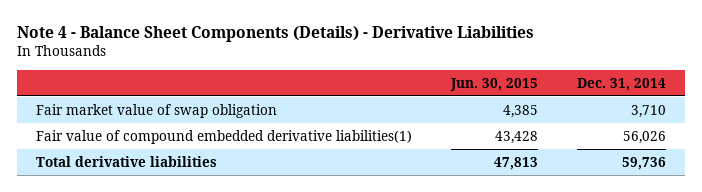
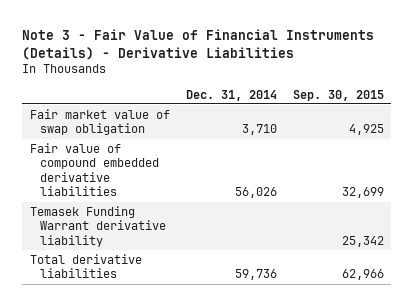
[16,25,534,42] Note 4 - Balance Sheet Components (Details) - Derivative Liabilities -> [22,28,375,60] Note 3 - Fair Value of Financial Instruments (Details) - Derivative Liabilities
[449,77,538,91] Jun. 30, 2015 -> none
none -> [292,89,384,101] Sep. 30, 2015
[36,129,413,144] Fair value of compound embedded derivative liabilities(1) -> [29,142,159,197] Fair value of compound embedded derivative liabilities
none -> [29,205,166,247] Temasek Funding Warrant derivative liability

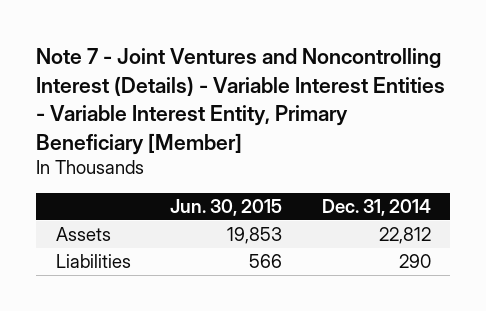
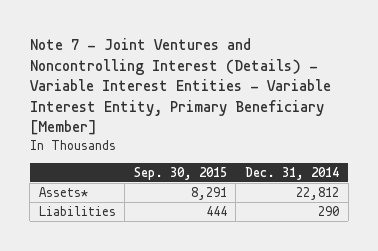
[170,198,283,216] Jun. 30, 2015 -> none
none -> [133,166,227,180] Sep. 30, 2015
[55,227,111,242] Assets -> [38,186,88,197] Assets*

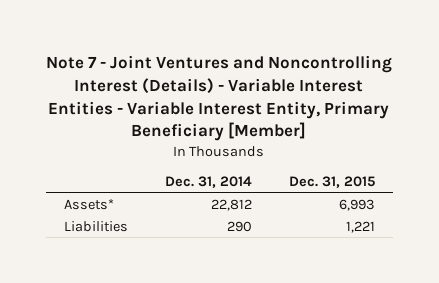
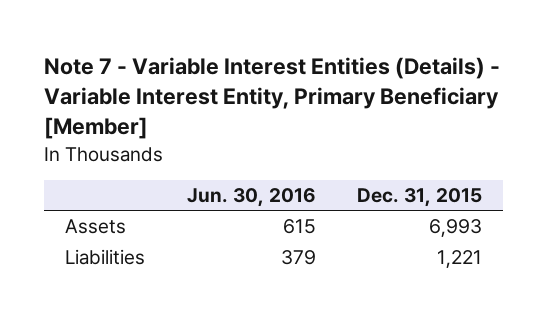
[46,55,393,142] Note 7 - Joint Ventures and Noncontrolling Interest (Details) - Variable Interest Entities - Variable Interest Entity, Primary Beneficiary [Member] -> [44,57,501,140] Note 7 - Variable Interest Entities (Details) - Variable Interest Entity, Primary Beneficiary [Member]
[164,176,252,189] Dec. 31, 2014 -> none
none -> [186,188,316,208] Jun. 30, 2016
[64,198,115,210] Assets* -> [65,219,127,235] Assets

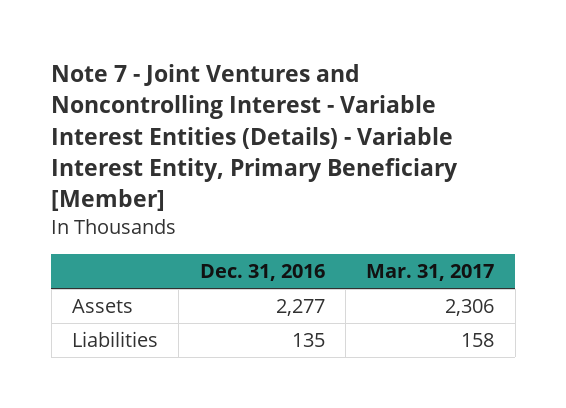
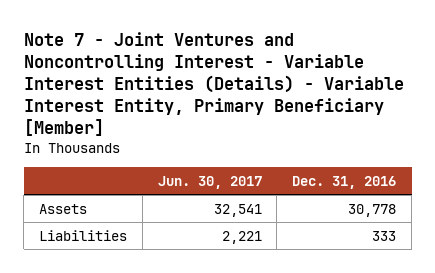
[366,264,495,282] Mar. 31, 2017 -> none
none -> [157,175,262,189] Jun. 30, 2017
[275,299,325,317] 2,277 -> [348,203,397,217] 30,778
[291,333,325,348] 135 -> [372,230,397,241] 333

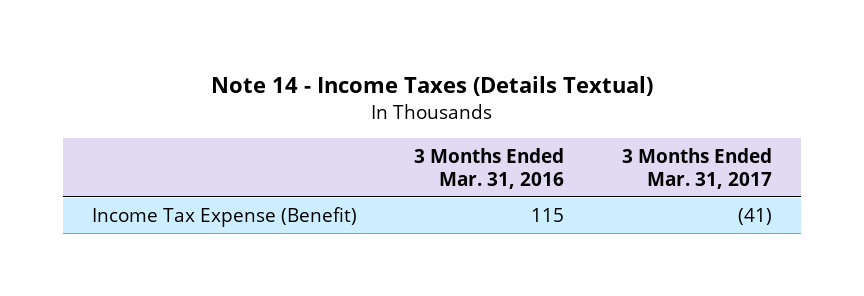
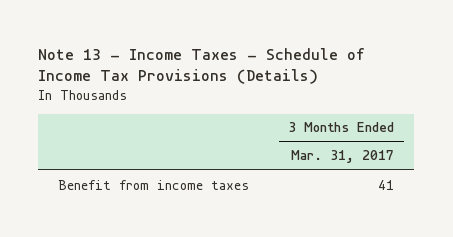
[210,76,653,97] Note 14 - Income Taxes (Details Textual) -> [38,47,366,85] Note 13 - Income Taxes - Schedule of Income Tax Provisions (Details)
[414,147,565,189] 3 Months Ended Mar. 31, 2016 -> none
[92,207,358,228] Income Tax Expense (Benefit) -> [58,179,250,190] Benefit from income taxes
[737,208,772,226] (41) -> [378,179,395,190] 41

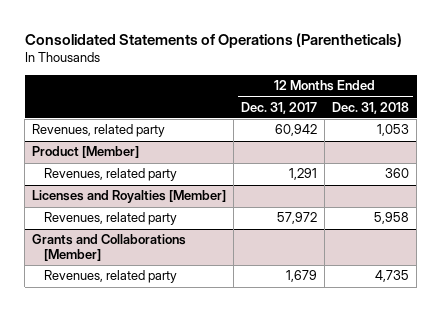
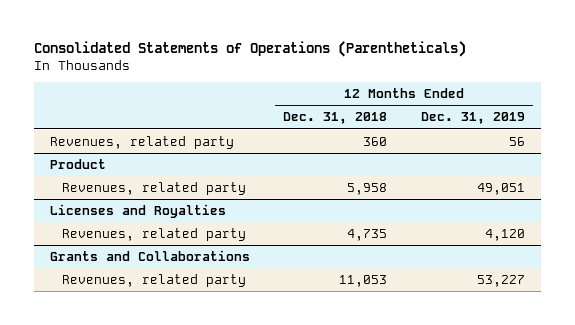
[241,101,318,114] Dec. 31, 2017 -> none
none -> [420,112,525,125] Dec. 31, 2019
[32,124,166,138] Revenues, related party -> none
[32,146,140,159] Product [Member] -> none
[32,190,227,204] Licenses and Royalties [Member] -> none
none -> [50,159,107,170] Product
[32,234,187,262] Grants and Collaborations [Member] -> none
none -> [50,204,227,219] Licenses and Royalties
none -> [50,250,251,262] Grants and Collaborations
none -> [61,274,246,288] Revenues, related party

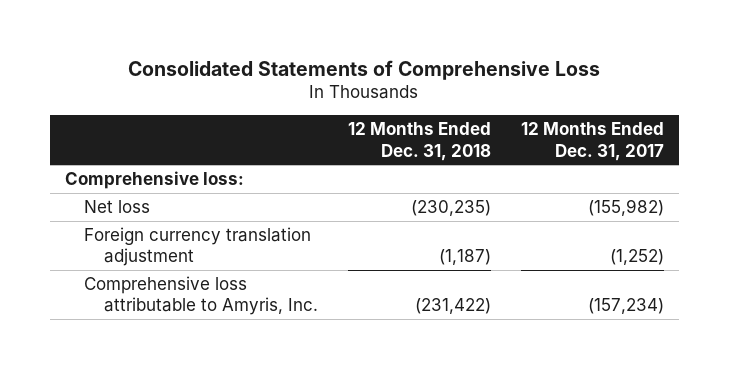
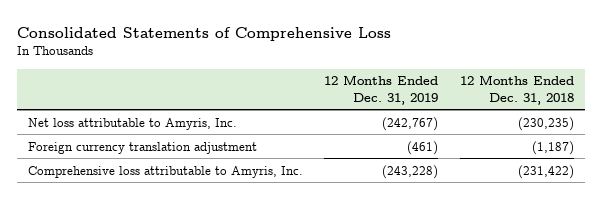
[521,122,665,161] 12 Months Ended Dec. 31, 2017 -> none
none -> [324,75,439,106] 12 Months Ended Dec. 31, 2019
[64,171,244,190] Comprehensive loss: -> none
[84,200,151,214] Net loss -> [27,117,237,130] Net loss attributable to Amyris, Inc.

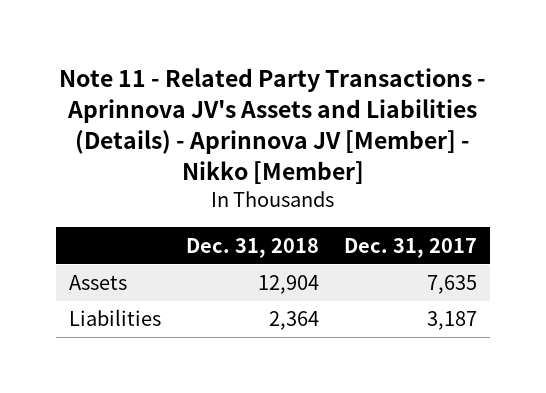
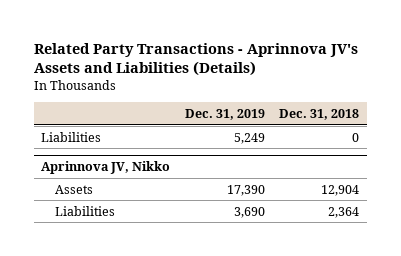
[59,68,487,185] Note 11 - Related Party Transactions - Aprinnova JV's Assets and Liabilities (Details) - Aprinnova JV [Member] - Nikko [Member] -> [34,42,359,76] Related Party Transactions - Aprinnova JV's Assets and Liabilities (Details)
[344,237,478,258] Dec. 31, 2017 -> none
none -> [184,108,265,120] Dec. 31, 2019
none -> [41,131,102,142] Liabilities
none -> [41,161,171,175] Aprinnova JV, Nikko

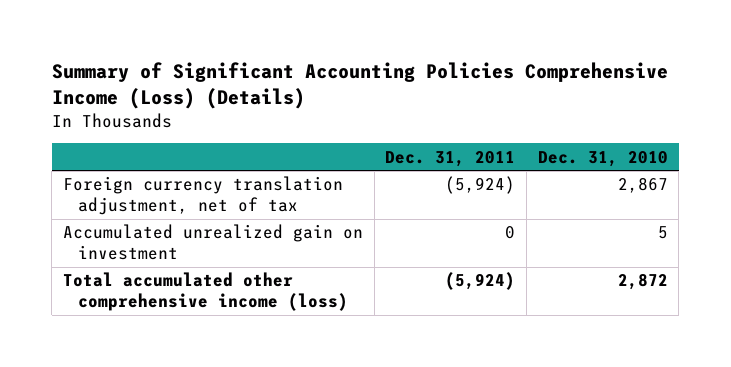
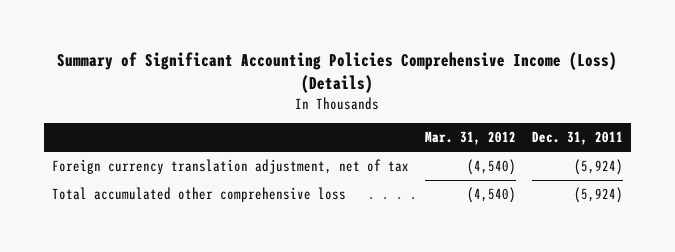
[537,150,668,167] Dec. 31, 2010 -> none
none -> [424,131,516,146] Mar. 31, 2012
[62,224,363,260] Accumulated unrealized gain on investment -> none
[62,272,349,311] Total accumulated other comprehensive income (loss) -> [51,186,346,202] Total accumulated other comprehensive loss

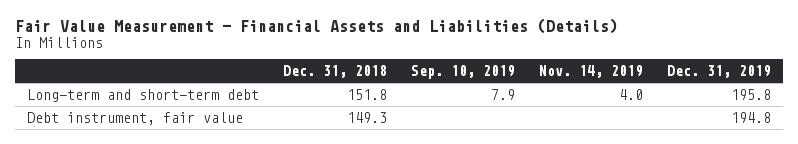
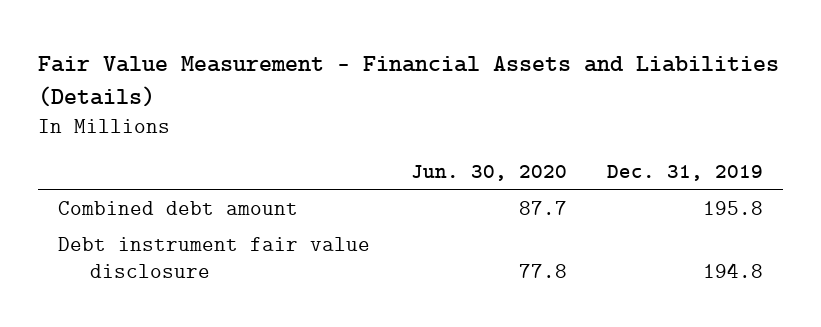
[282,65,387,79] Dec. 31, 2018 -> none
[411,65,516,80] Sep. 10, 2019 -> none
[539,65,644,79] Nov. 14, 2019 -> none
none -> [410,165,567,182] Jun. 30, 2020
[26,88,259,102] Long-term and short-term debt -> [57,201,298,216] Combined debt amount
[26,111,243,125] Debt instrument, fair value -> [57,237,370,278] Debt instrument fair value disclosure

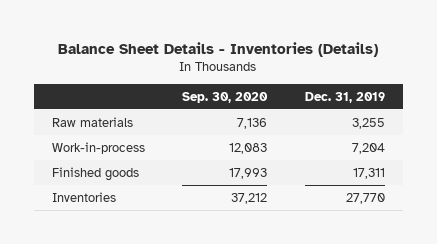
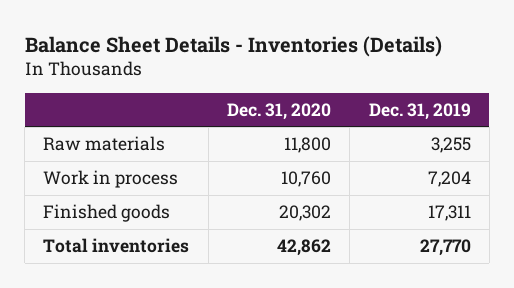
[182,91,269,103] Sep. 30, 2020 -> none
none -> [226,102,331,120] Dec. 31, 2020
[52,141,146,154] Work-in-process -> [43,170,179,189] Work in process
[52,191,117,202] Inventories -> [43,238,190,254] Total inventories

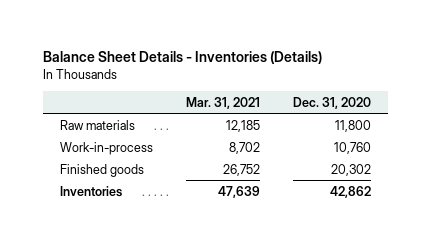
[368,102,471,120] Dec. 31, 2019 -> none
none -> [185,96,260,109] Mar. 31, 2021
[43,170,179,189] Work in process -> [59,141,153,155] Work-in-process
[43,238,190,254] Total inventories -> [59,185,122,197] Inventories

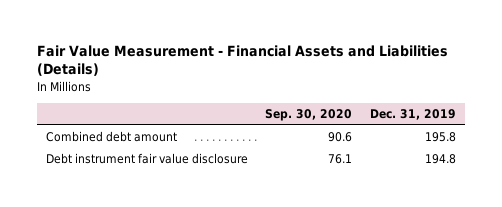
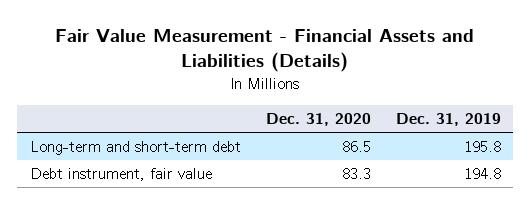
[265,108,353,121] Sep. 30, 2020 -> none
none -> [265,113,371,127] Dec. 31, 2020
[45,131,177,143] Combined debt amount -> [29,141,241,156] Long-term and short-term debt
[45,153,248,165] Debt instrument fair value disclosure -> [29,168,212,182] Debt instrument, fair value

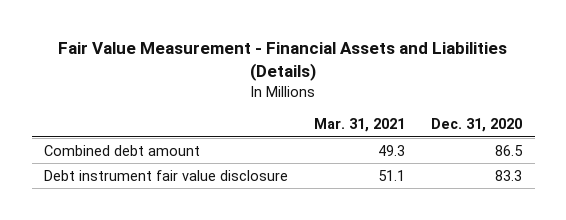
[395,113,501,127] Dec. 31, 2019 -> none
none -> [314,118,406,133] Mar. 31, 2021
[29,141,241,156] Long-term and short-term debt -> [44,144,201,156] Combined debt amount
[29,168,212,182] Debt instrument, fair value -> [44,169,289,181] Debt instrument fair value disclosure

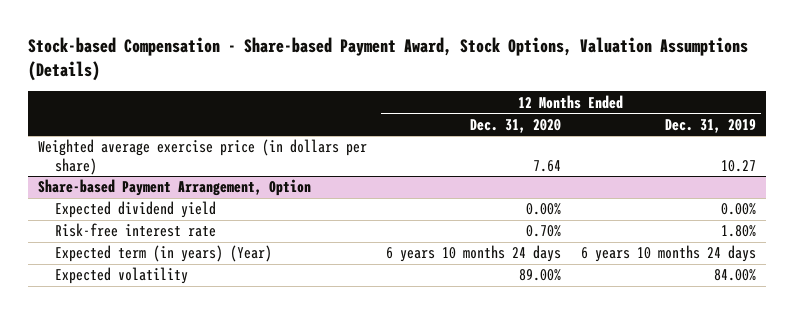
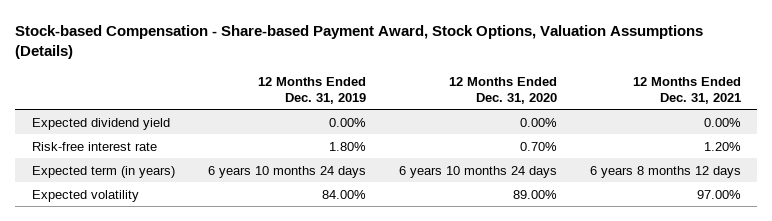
none -> [632,76,741,104] 12 Months Ended Dec. 31, 2021
[37,139,367,175] Weighted average exercise price (in dollars per share) -> none
[37,179,311,197] Share-based Payment Arrangement, Option -> none
[54,245,272,263] Expected term (in years) (Year) -> [31,165,175,178] Expected term (in years)

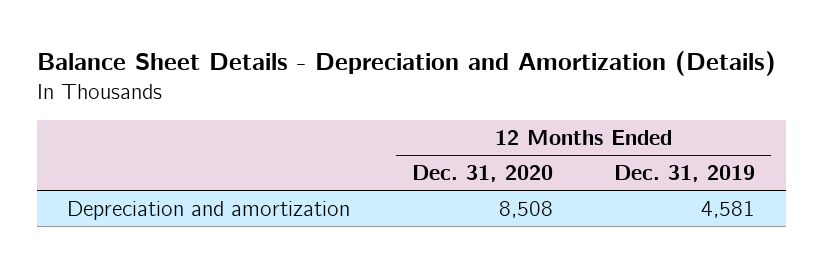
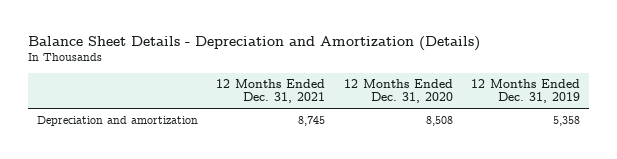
none -> [216,78,326,104] 12 Months Ended Dec. 31, 2021
[701,200,756,218] 4,581 -> [553,115,581,126] 5,358

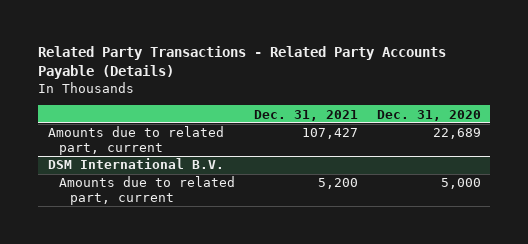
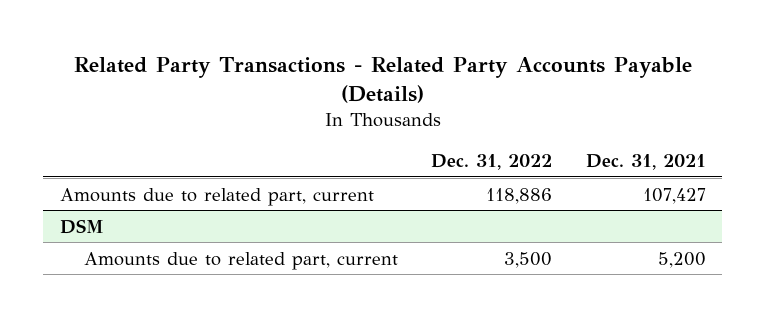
[376,109,481,121] Dec. 31, 2020 -> none
none -> [431,153,553,170] Dec. 31, 2022
[47,158,224,170] DSM International B.V. -> [60,218,105,234] DSM

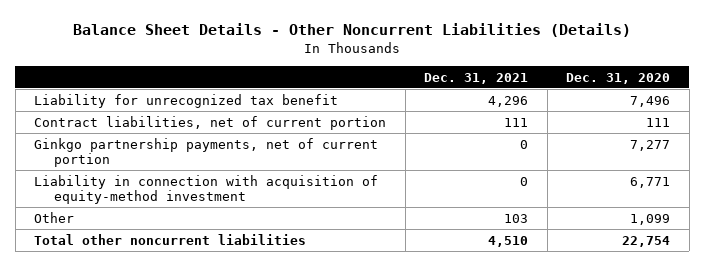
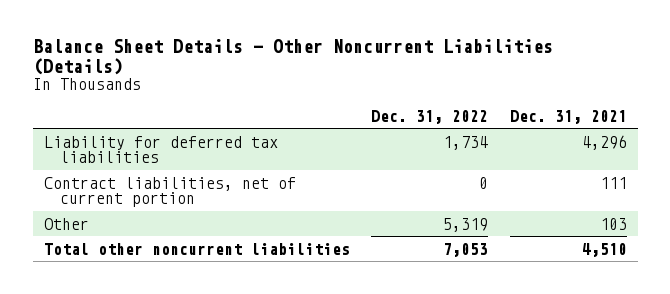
[566,72,671,84] Dec. 31, 2020 -> none
none -> [371,109,489,124] Dec. 31, 2022
[34,93,339,108] Liability for unrecognized tax benefit -> [43,135,278,164] Liability for deferred tax liabilities
[34,137,379,167] Ginkgo partnership payments, net of current portion -> none
[34,174,379,204] Liability in connection with acquisition of equity-method investment -> none

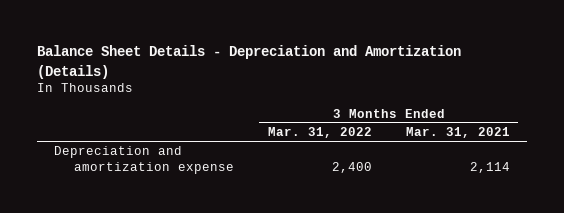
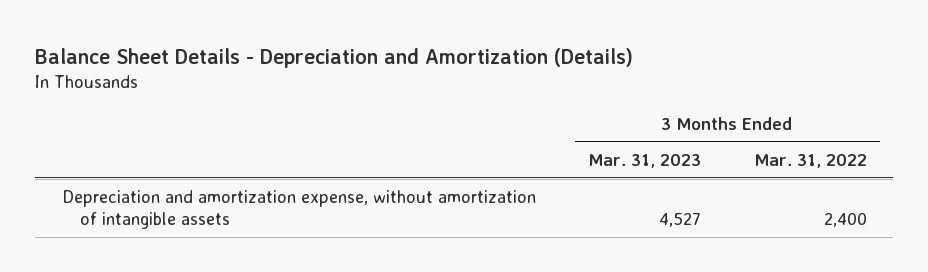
[405,127,510,139] Mar. 31, 2021 -> none
none -> [588,154,702,169] Mar. 31, 2023
[54,146,234,174] Depreciation and amortization expense -> [61,190,536,230] Depreciation and amortization expense, without amortization of intangible assets

